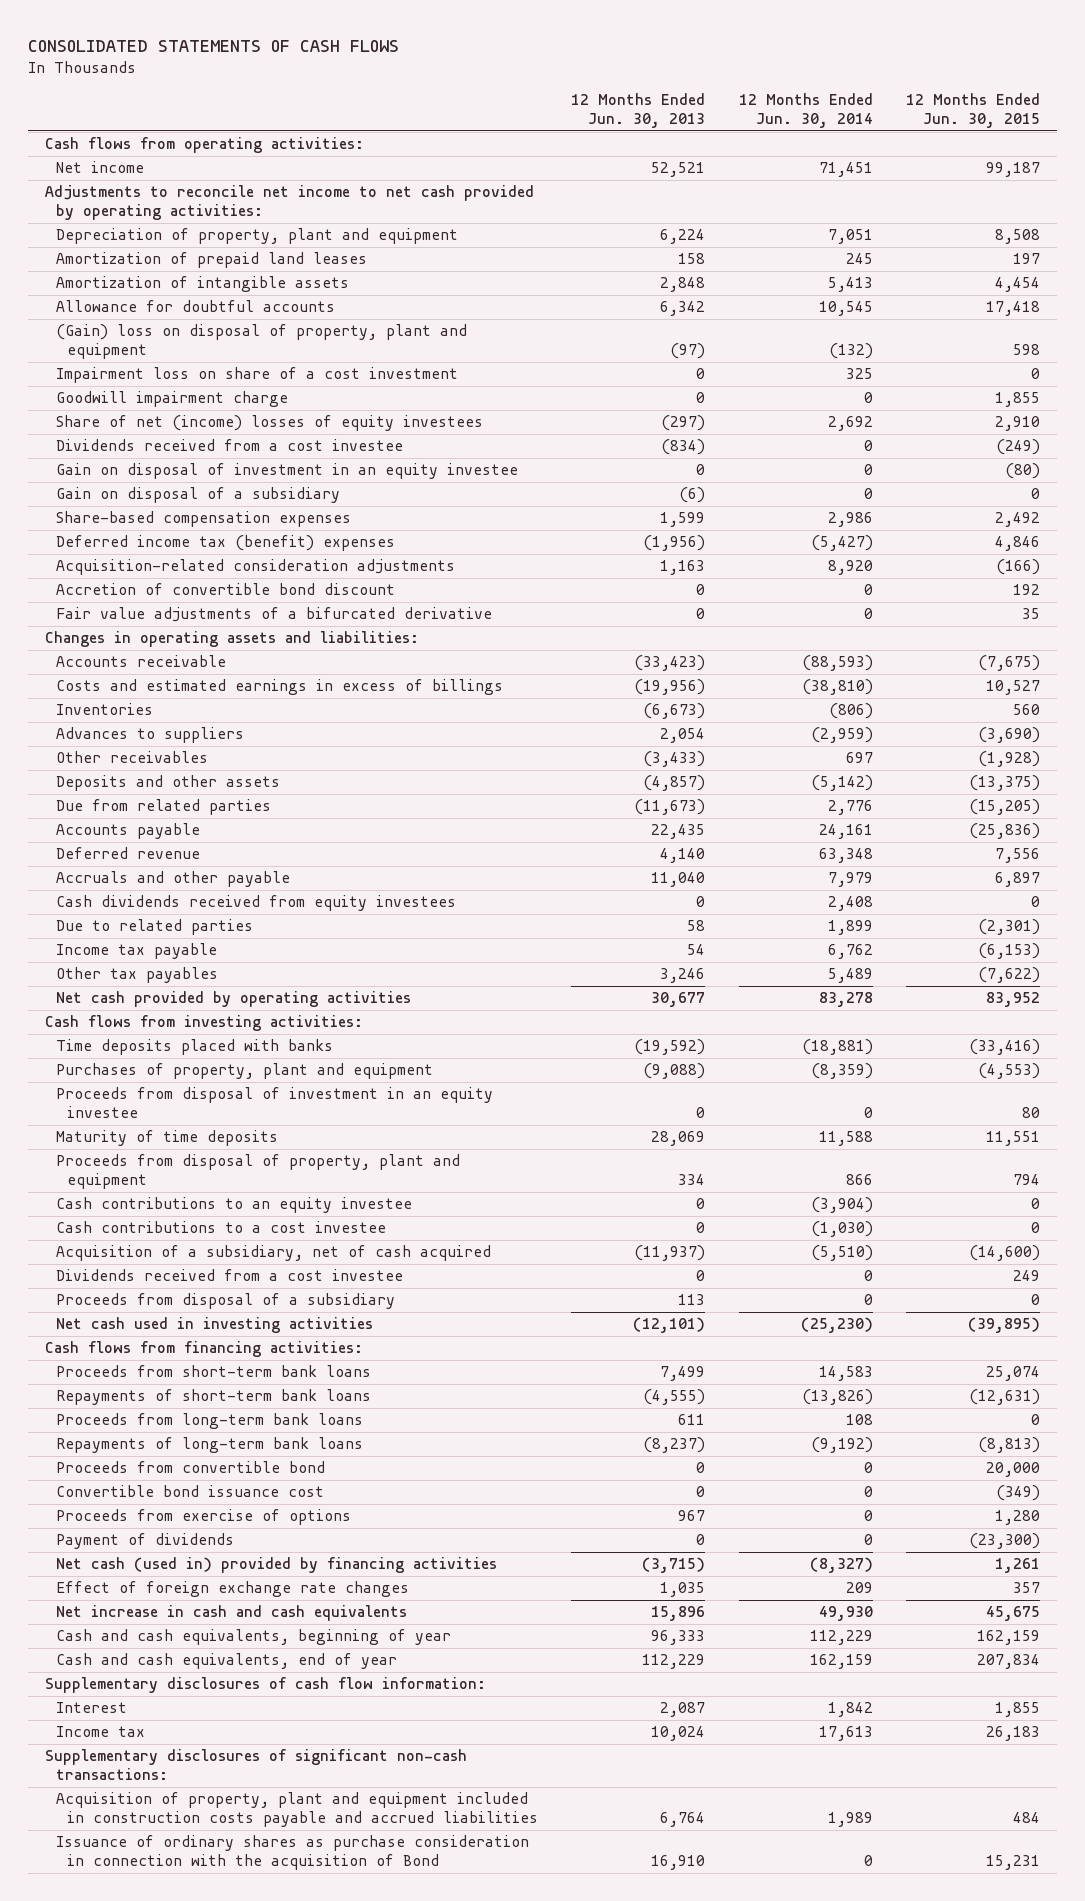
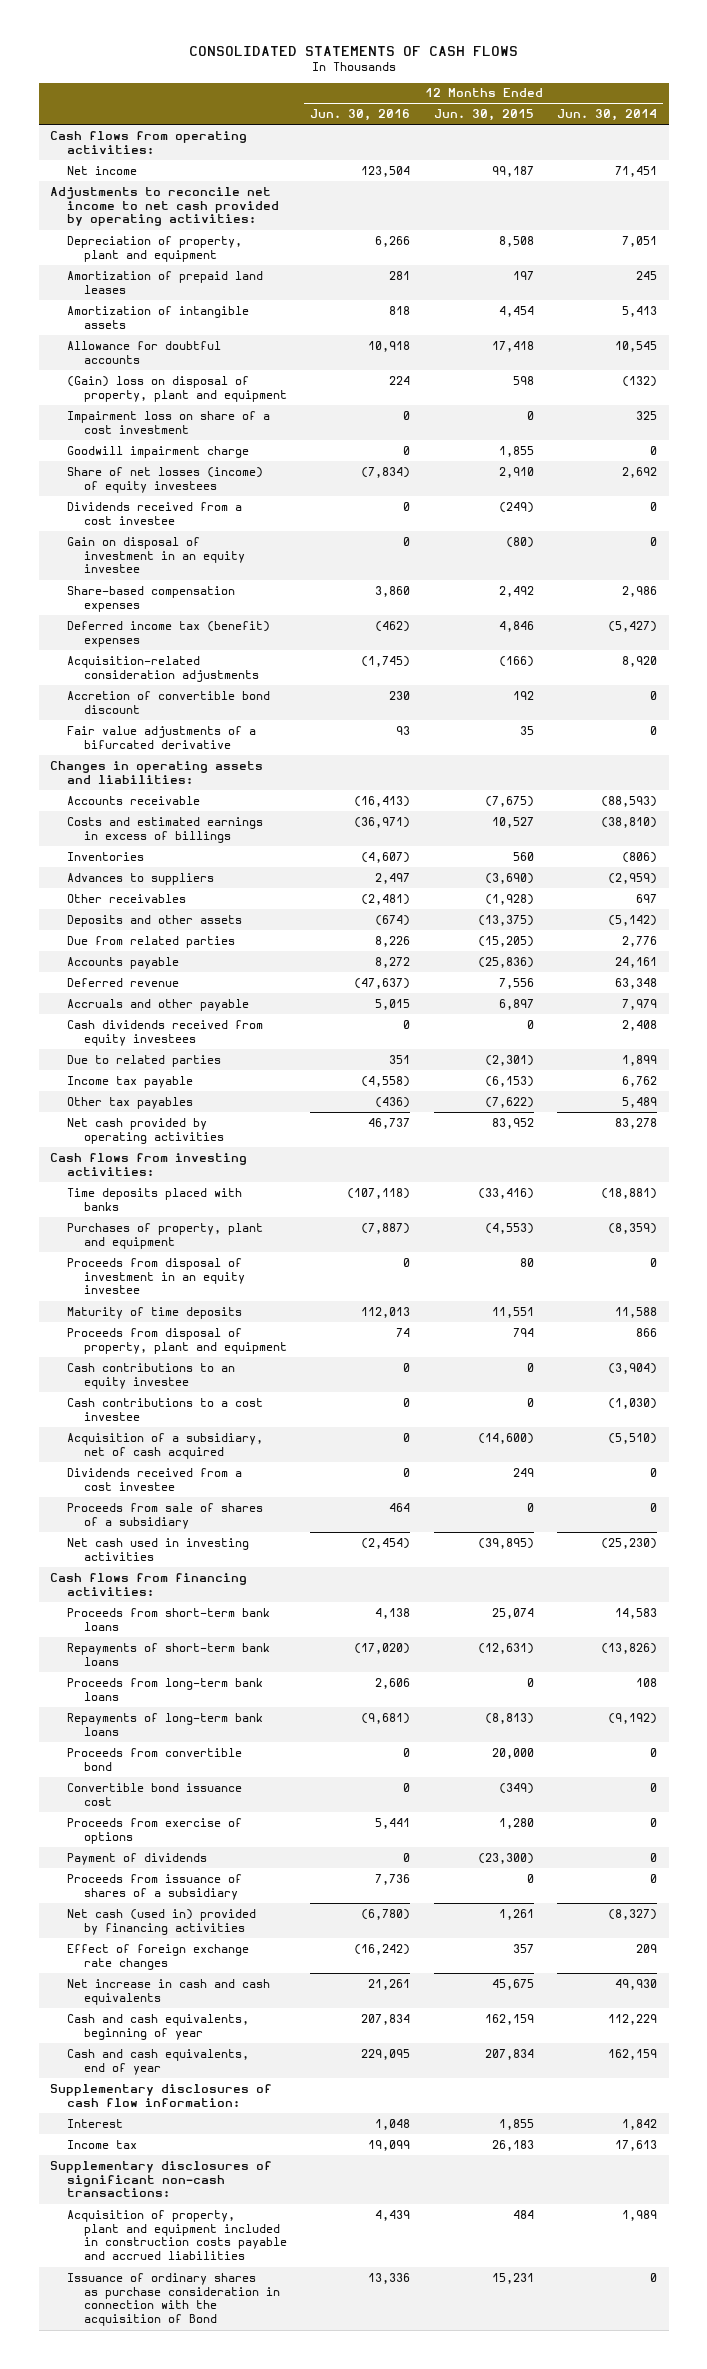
[571,93,706,128] 12 Months Ended Jun. 30, 2013 -> none
none -> [310,109,411,122] Jun. 30, 2016
[55,415,483,432] Share of net (income) losses of equity investees -> [67,466,264,493] Share of net losses (income) of equity investees
[55,487,340,504] Gain on disposal of a subsidiary -> none
[55,1293,395,1310] Proceeds from disposal of a subsidiary -> [67,1502,264,1529] Proceeds from sale of shares of a subsidiary
none -> [67,1873,243,1900] Proceeds from issuance of shares of a subsidiary

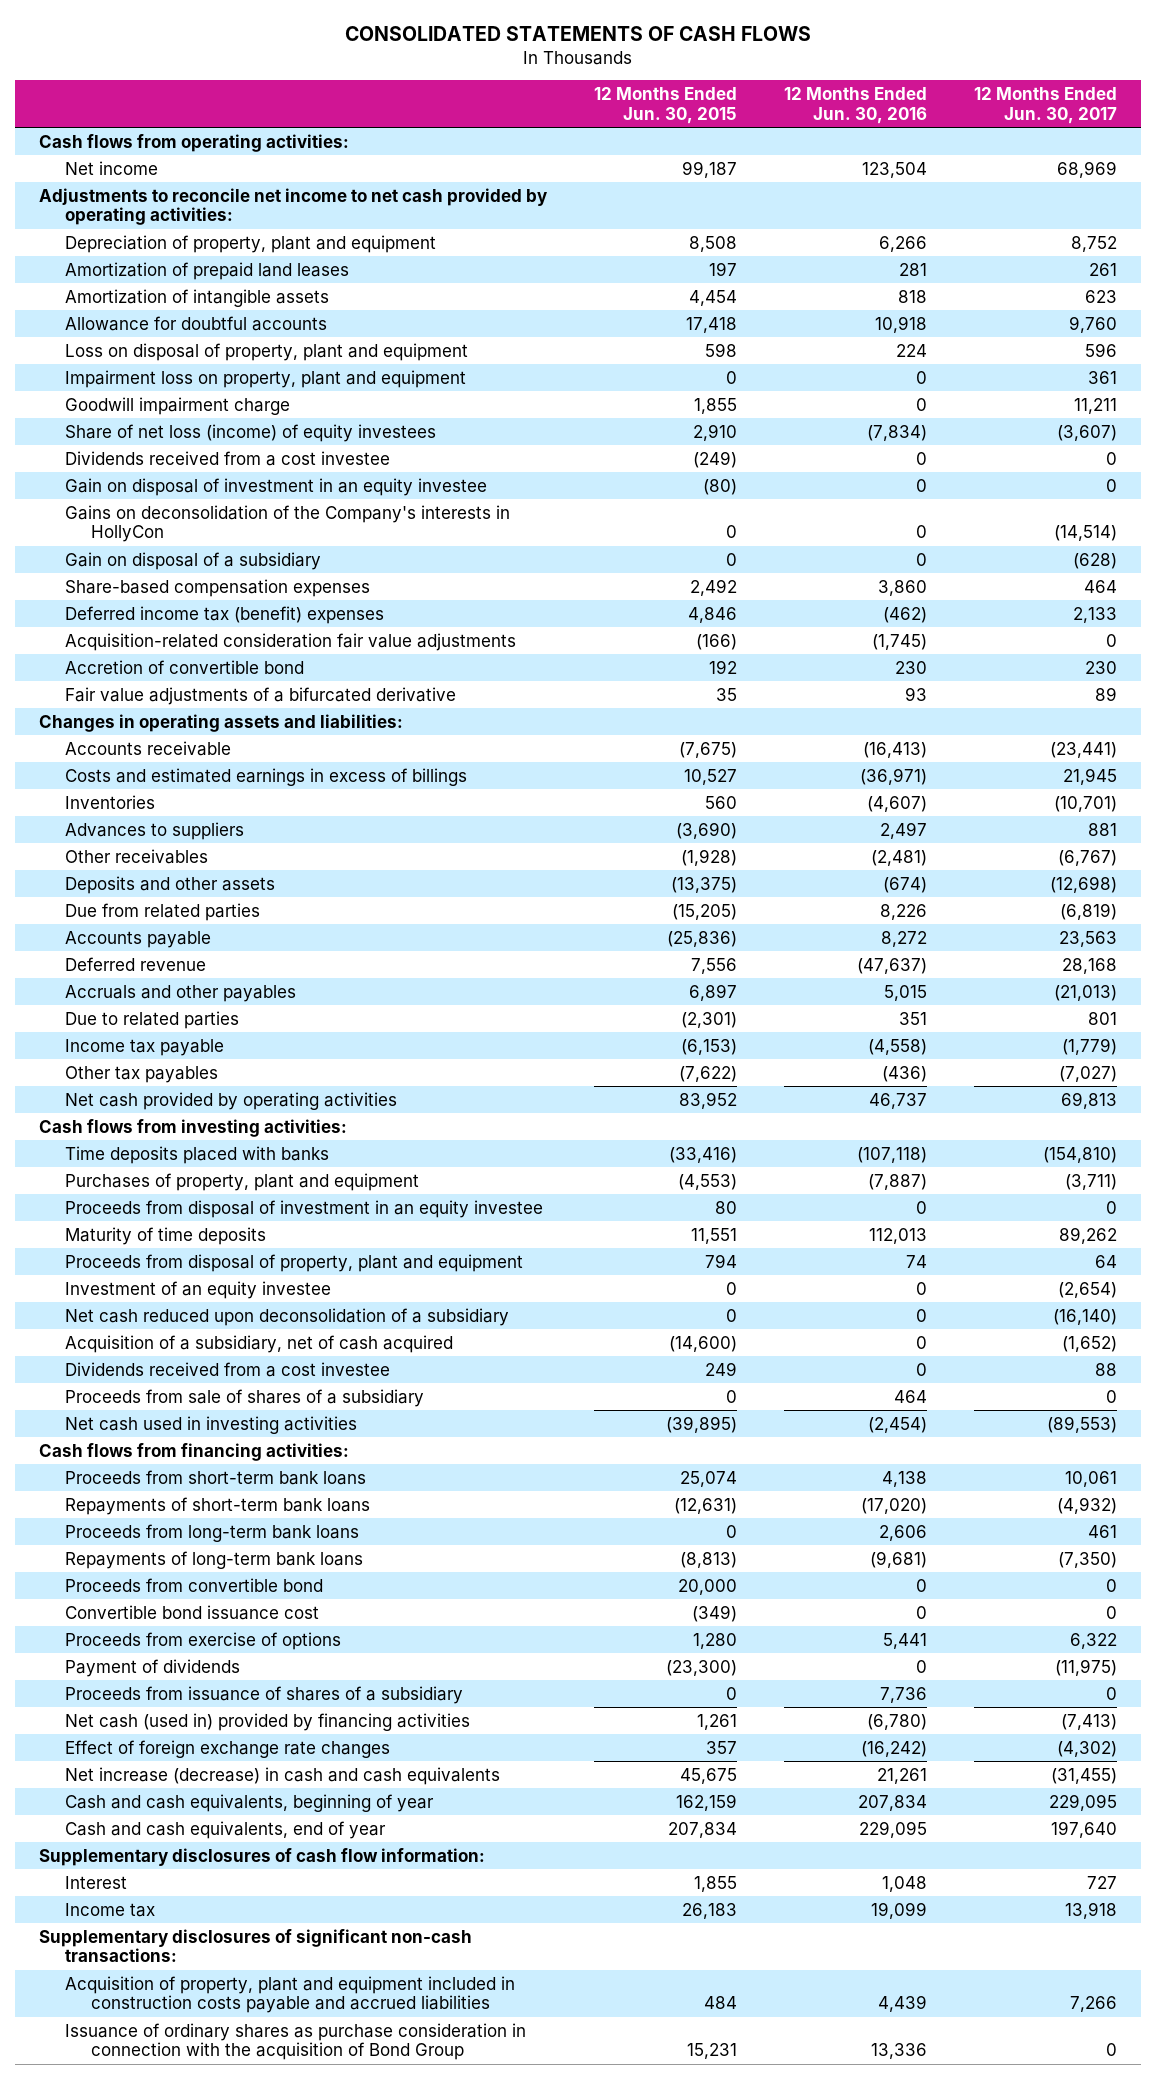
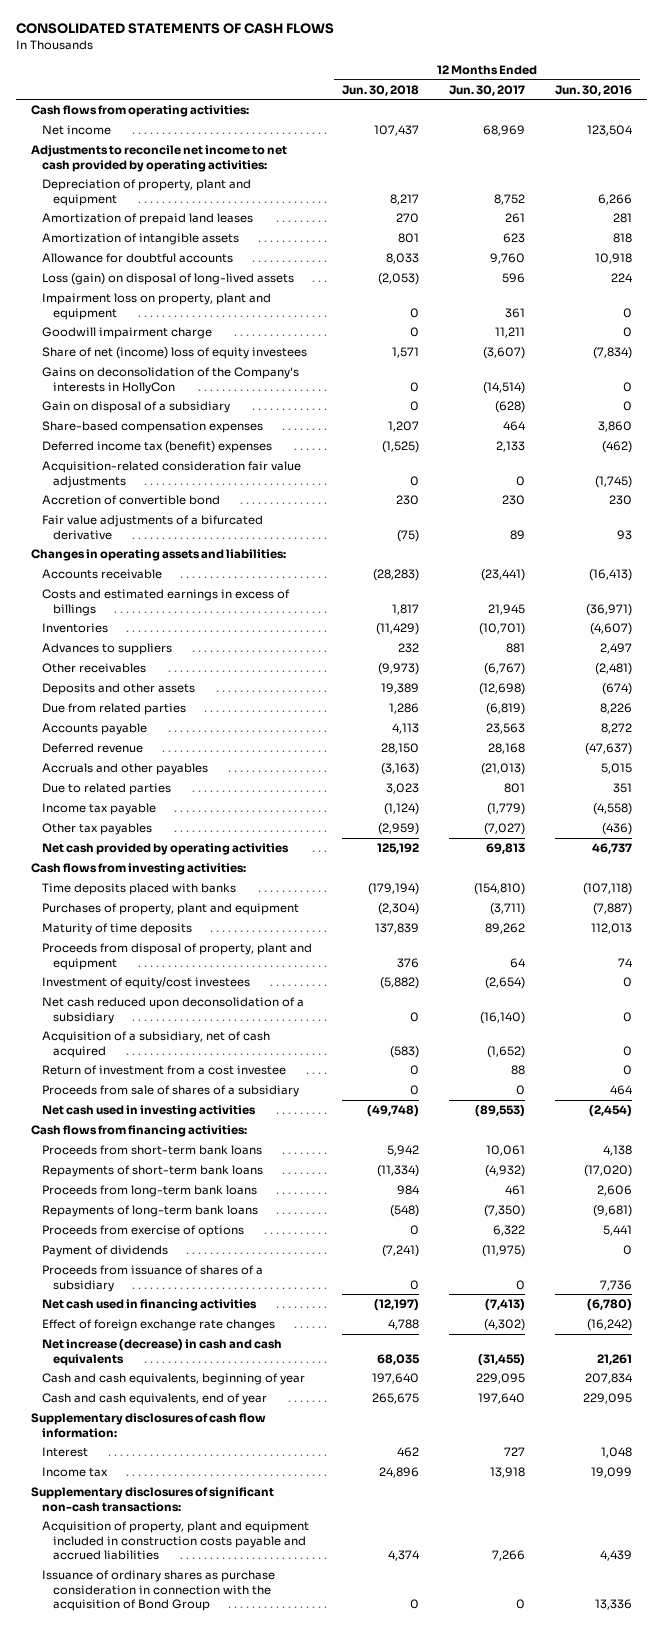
[593,87,737,124] 12 Months Ended Jun. 30, 2015 -> none
none -> [341,84,419,96] Jun. 30, 2018
[64,342,468,361] Loss on disposal of property, plant and equipment -> [41,272,294,285] Loss (gain) on disposal of long-lived assets
[64,450,390,466] Dividends received from a cost investee -> none
[64,477,487,496] Gain on disposal of investment in an equity investee -> none
[64,423,436,442] Share of net loss (income) of equity investees -> [41,346,307,359] Share of net (income) loss of equity investees
[64,1199,543,1218] Proceeds from disposal of investment in an equity investee -> none
[64,1280,331,1299] Investment of an equity investee -> [41,976,250,989] Investment of equity/cost investees
[64,1361,390,1377] Dividends received from a cost investee -> [41,1064,286,1075] Return of investment from a cost investee
[64,1577,323,1592] Proceeds from convertible bond -> none
[64,1604,319,1620] Convertible bond issuance cost -> none
[64,1712,470,1731] Net cash (used in) provided by financing activities -> [41,1298,257,1311] Net cash used in financing activities

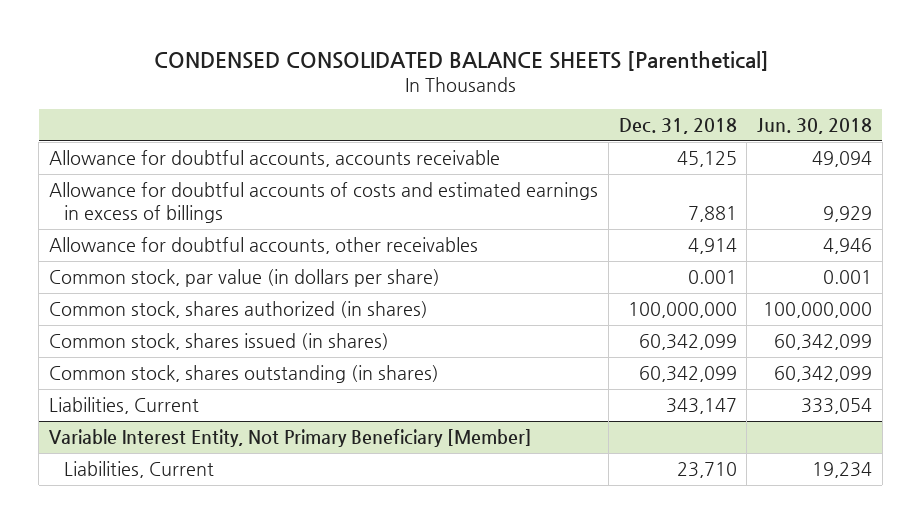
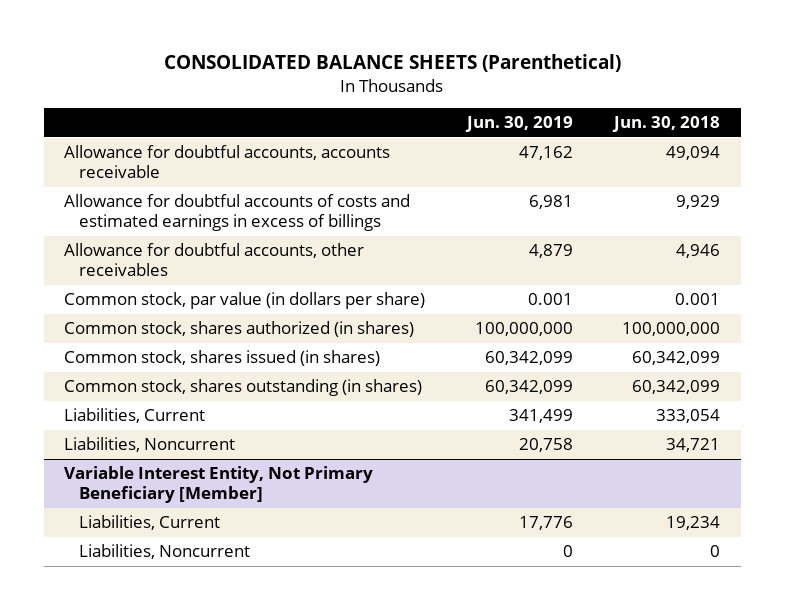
[153,50,769,71] CONDENSED CONSOLIDATED BALANCE SHEETS [Parenthetical] -> [164,54,622,73] CONSOLIDATED BALANCE SHEETS (Parenthetical)
[618,118,737,135] Dec. 31, 2018 -> none
none -> [464,116,573,133] Jun. 30, 2019
none -> [64,437,236,453] Liabilities, Noncurrent
none -> [78,544,250,560] Liabilities, Noncurrent

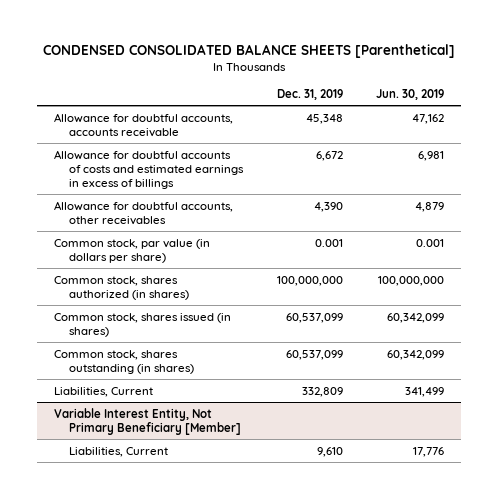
[164,54,622,73] CONSOLIDATED BALANCE SHEETS (Parenthetical) -> [43,44,456,59] CONDENSED CONSOLIDATED BALANCE SHEETS [Parenthetical]
[612,116,721,133] Jun. 30, 2018 -> none
none -> [276,88,343,100] Dec. 31, 2019
[64,437,236,453] Liabilities, Noncurrent -> none
[78,544,250,560] Liabilities, Noncurrent -> none

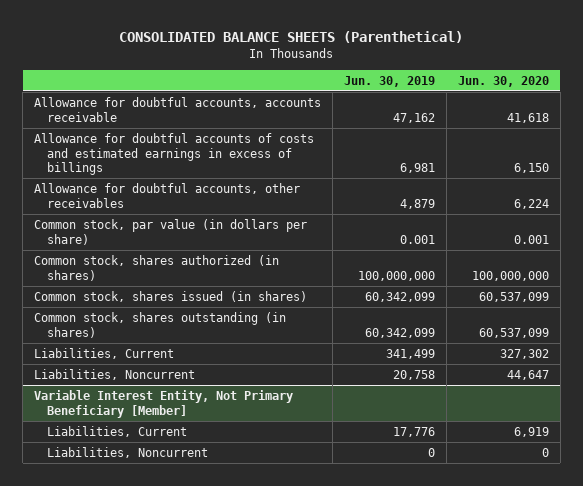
[43,44,456,59] CONDENSED CONSOLIDATED BALANCE SHEETS [Parenthetical] -> [119,30,464,43] CONSOLIDATED BALANCE SHEETS (Parenthetical)
[276,88,343,100] Dec. 31, 2019 -> none
none -> [457,75,549,87] Jun. 30, 2020
none -> [34,368,196,380] Liabilities, Noncurrent
none -> [47,446,209,458] Liabilities, Noncurrent

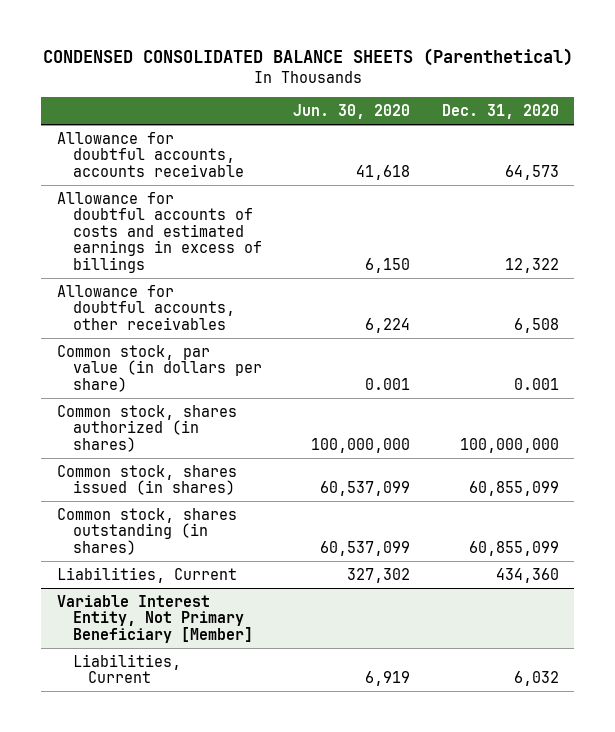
[119,30,464,43] CONSOLIDATED BALANCE SHEETS (Parenthetical) -> [42,48,573,67] CONDENSED CONSOLIDATED BALANCE SHEETS (Parenthetical)
[343,75,435,87] Jun. 30, 2019 -> none
none -> [441,103,559,119] Dec. 31, 2020
[34,368,196,380] Liabilities, Noncurrent -> none
[47,446,209,458] Liabilities, Noncurrent -> none

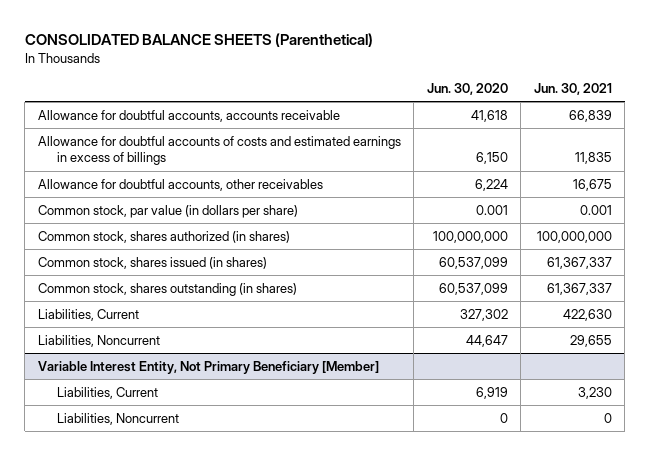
[42,48,573,67] CONDENSED CONSOLIDATED BALANCE SHEETS (Parenthetical) -> [24,32,373,47] CONSOLIDATED BALANCE SHEETS (Parenthetical)
[441,103,559,119] Dec. 31, 2020 -> none
none -> [533,83,612,96] Jun. 30, 2021
none -> [37,334,160,347] Liabilities, Noncurrent
none -> [57,412,180,425] Liabilities, Noncurrent

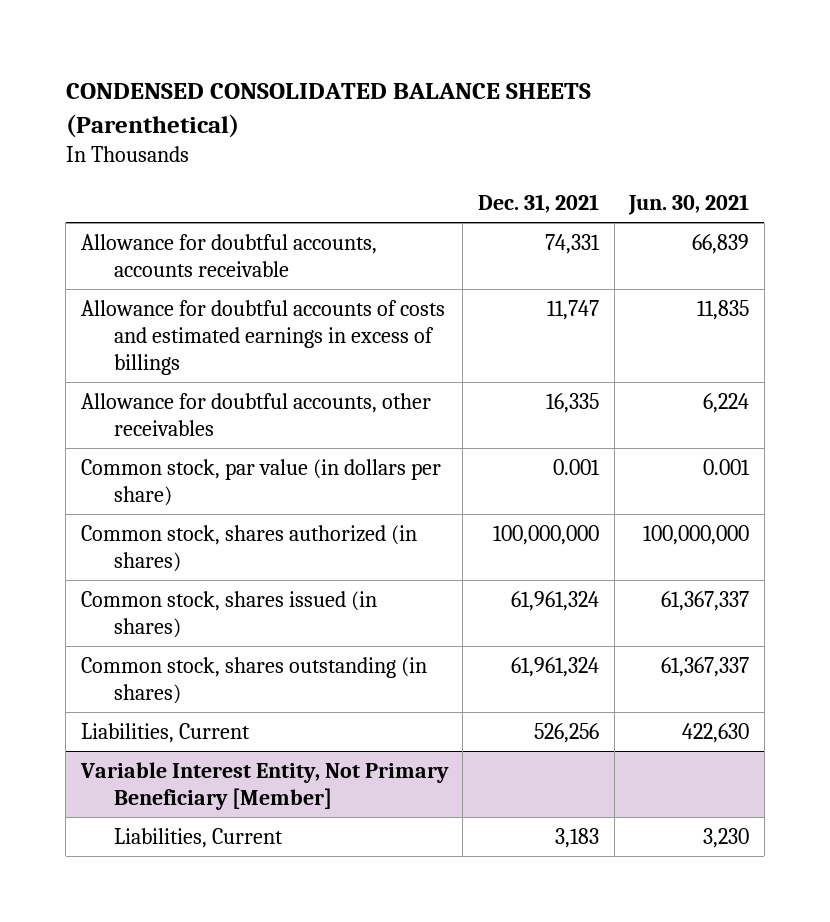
[24,32,373,47] CONSOLIDATED BALANCE SHEETS (Parenthetical) -> [65,83,591,138] CONDENSED CONSOLIDATED BALANCE SHEETS (Parenthetical)
[426,83,508,96] Jun. 30, 2020 -> none
none -> [478,193,600,213] Dec. 31, 2021
[572,178,612,191] 16,675 -> [703,392,750,413] 6,224
[37,334,160,347] Liabilities, Noncurrent -> none
[57,412,180,425] Liabilities, Noncurrent -> none

